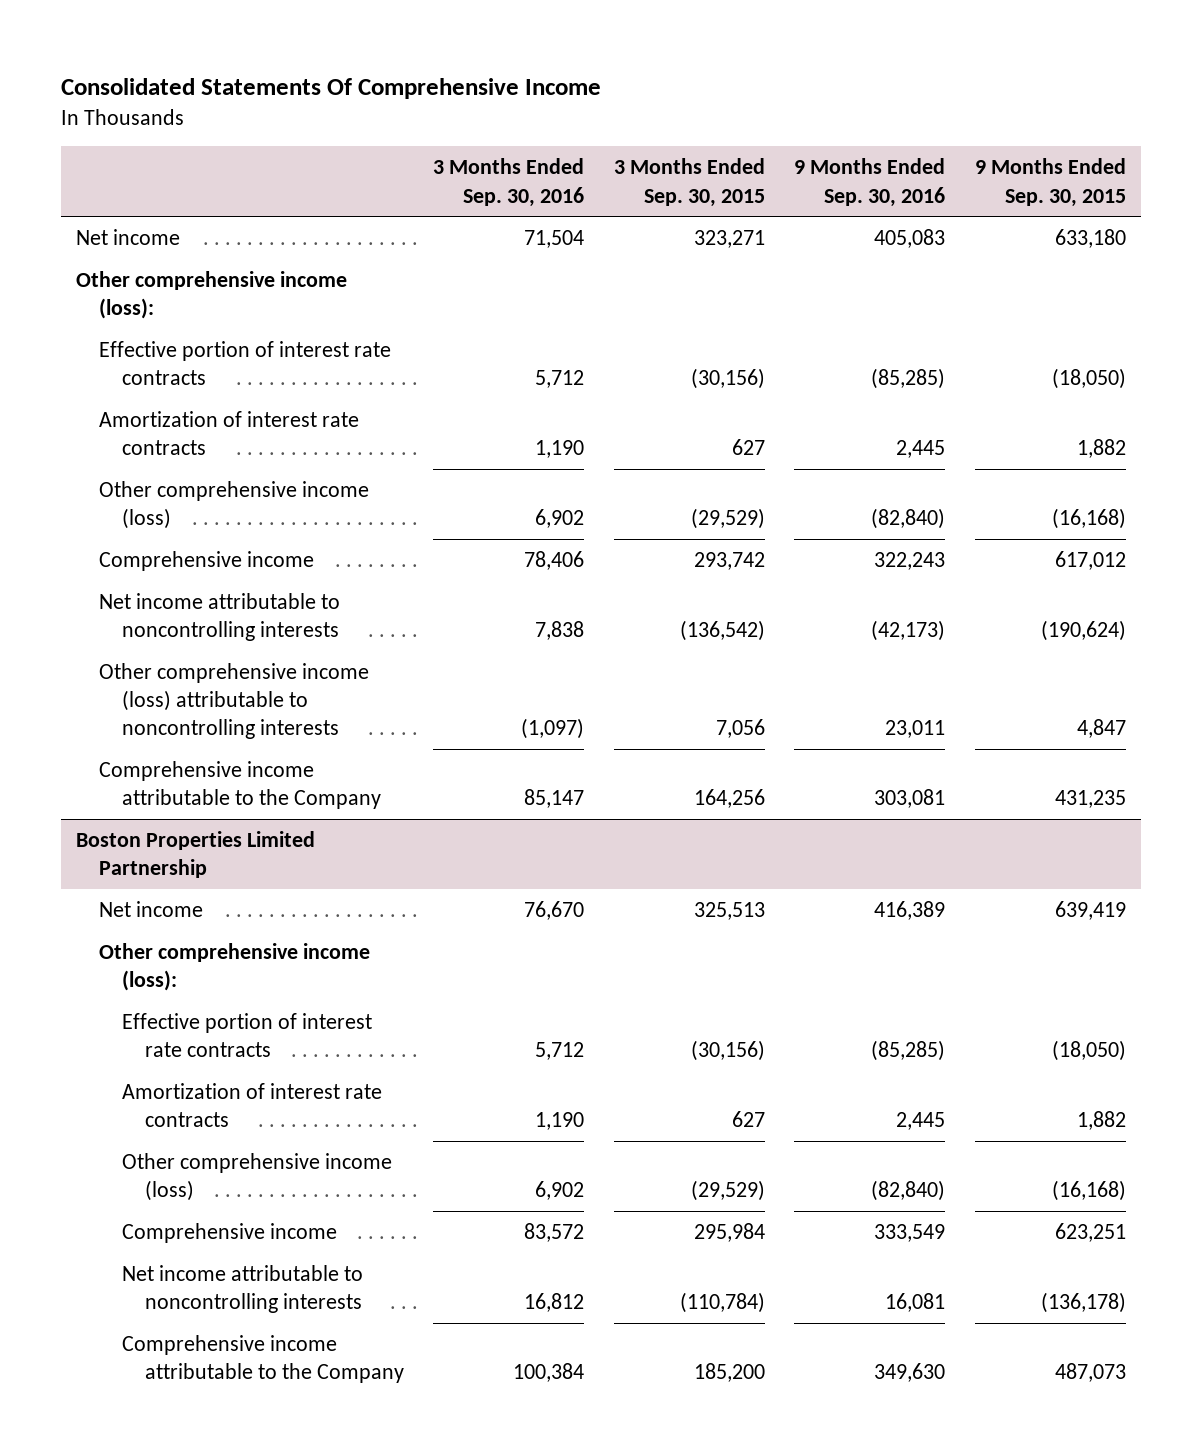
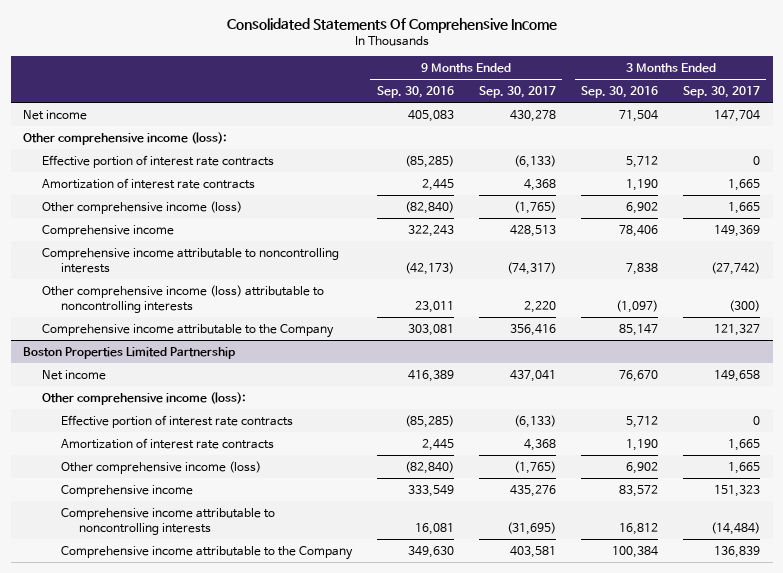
[613,158,765,207] 3 Months Ended Sep. 30, 2015 -> none
[975,158,1127,207] 9 Months Ended Sep. 30, 2015 -> none
none -> [478,86,556,99] Sep. 30, 2017
none -> [683,86,761,99] Sep. 30, 2017
[98,592,340,642] Net income attributable to noncontrolling interests -> [41,247,339,273] Comprehensive income attributable to noncontrolling interests
[121,1264,363,1314] Net income attributable to noncontrolling interests -> [60,507,275,535] Comprehensive income attributable to noncontrolling interests

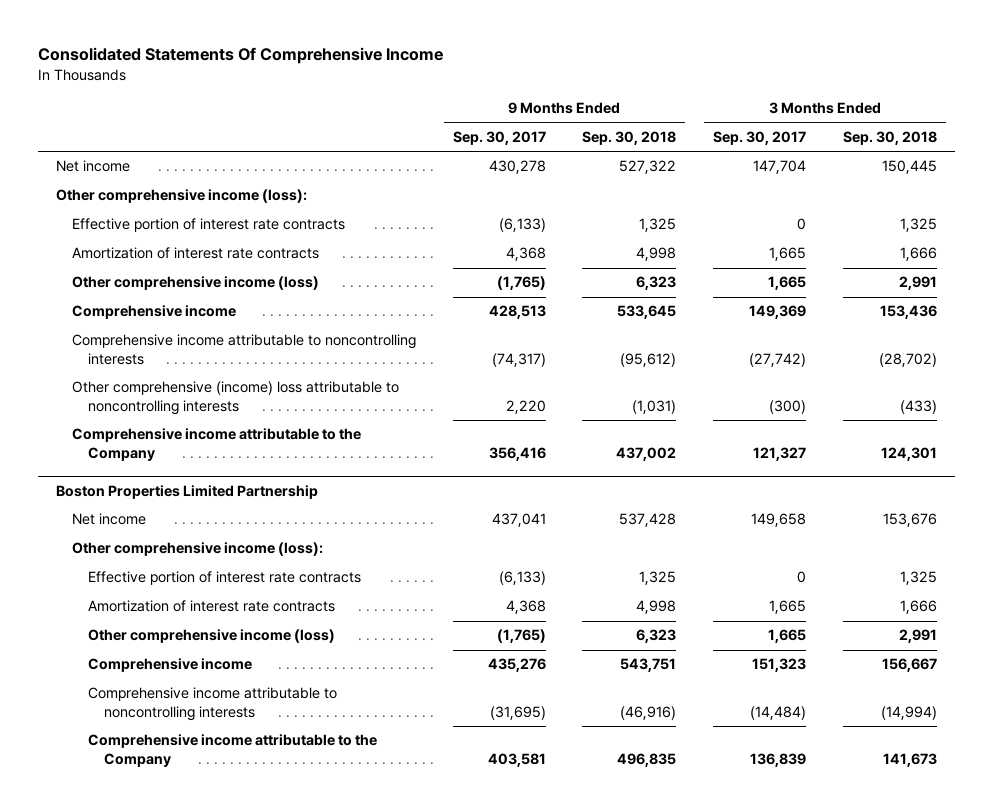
[376,86,454,99] Sep. 30, 2016 -> none
[580,86,658,99] Sep. 30, 2016 -> none
none -> [582,131,677,146] Sep. 30, 2018
none -> [842,131,937,146] Sep. 30, 2018
[41,284,324,313] Other comprehensive income (loss) attributable to noncontrolling interests -> [72,381,400,415] Other comprehensive (income) loss attributable to noncontrolling interests

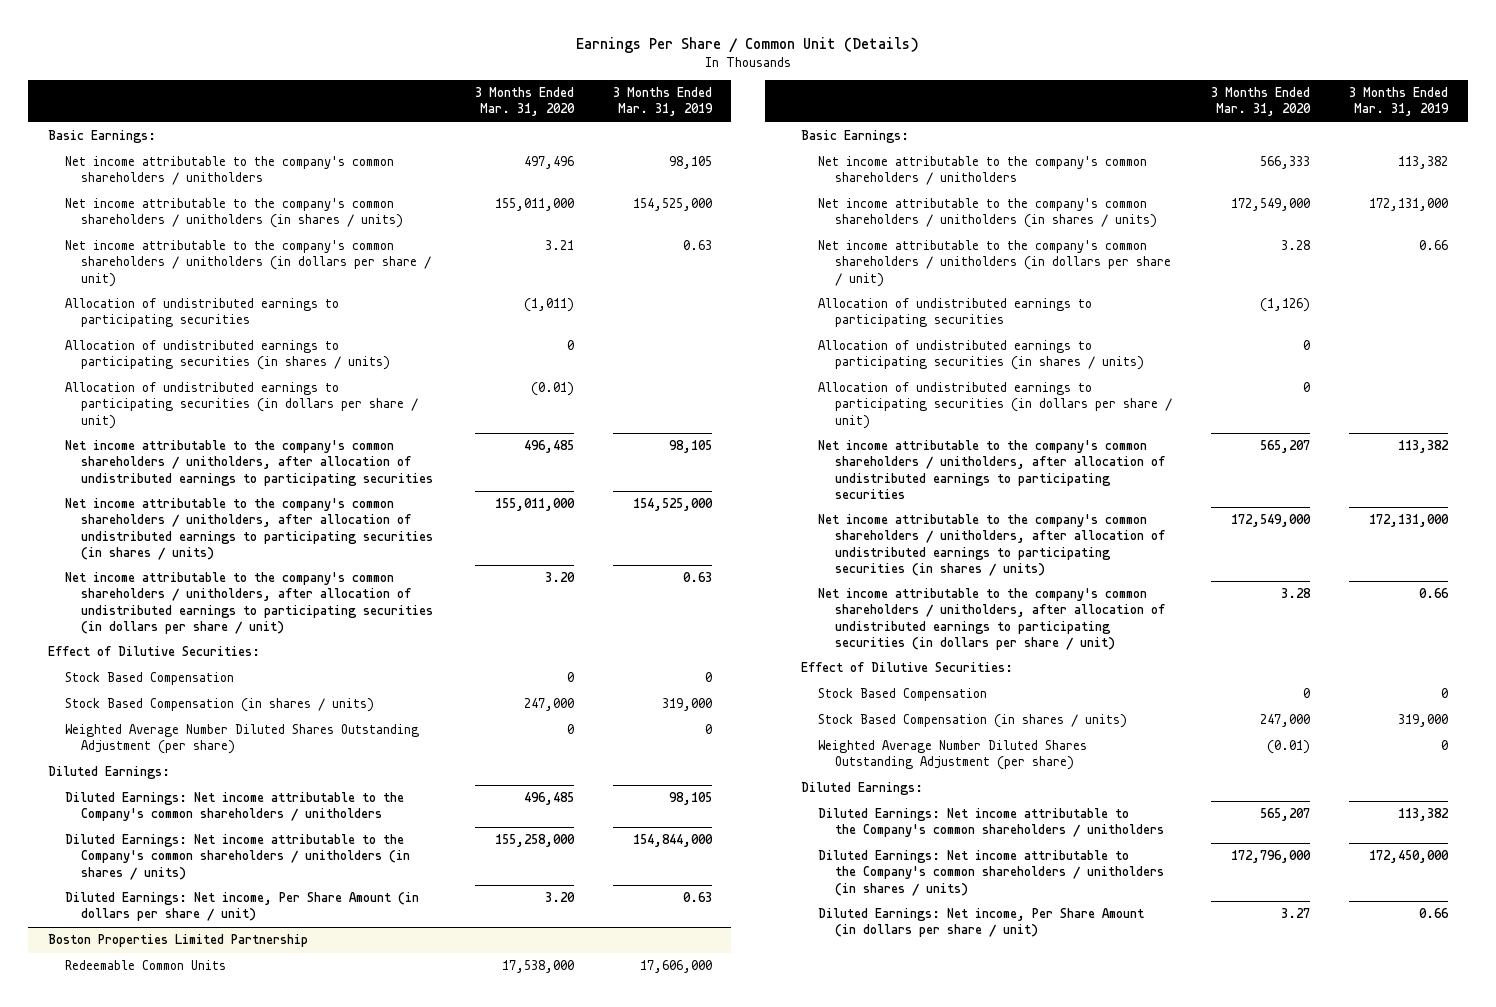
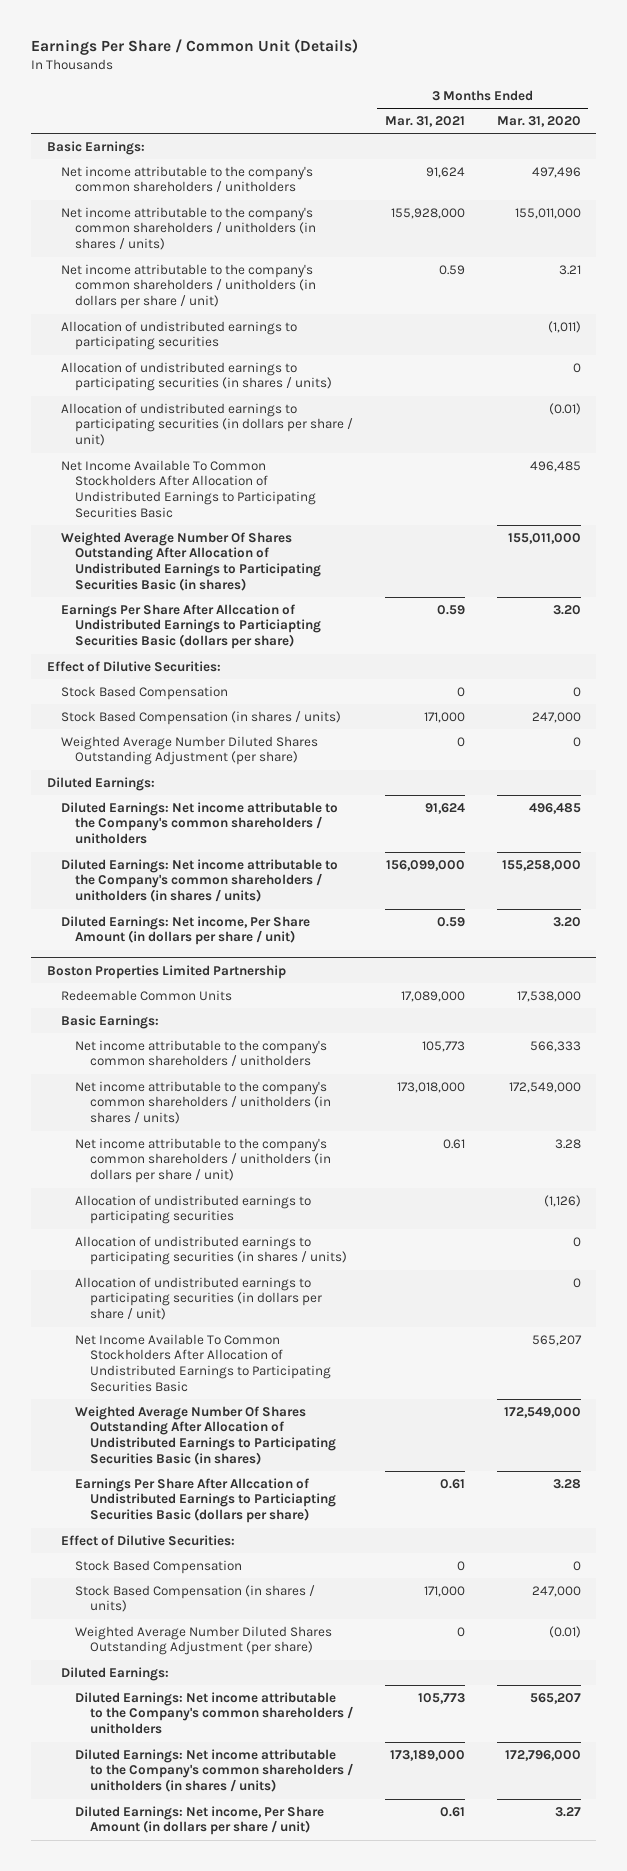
[612,87,713,117] 3 Months Ended Mar. 31, 2019 -> none
none -> [385,115,466,127] Mar. 31, 2021
[64,440,434,486] Net income attributable to the company's common shareholders / unitholders, after allocation of undistributed earnings to participating securities -> [61,459,317,518] Net Income Available To Common Stockholders After Allocation of Undistributed Earnings to Participating Securities Basic
[64,498,434,560] Net income attributable to the company's common shareholders / unitholders, after allocation of undistributed earnings to participating securities (in shares / units) -> [61,531,322,591] Weighted Average Number Of Shares Outstanding After Allocation of Undistributed Earnings to Participating Securities Basic (in shares)
[64,572,434,634] Net income attributable to the company's common shareholders / unitholders, after allocation of undistributed earnings to participating securities (in dollars per share / unit) -> [61,603,322,650] Earnings Per Share After Allccation of Undistributed Earnings to Particiapting Securities Basic (dollars per share)
[817,440,1165,499] Net income attributable to the company's common shareholders / unitholders, after allocation of undistributed earnings to participating securities -> [75,1333,331,1392] Net Income Available To Common Stockholders After Allocation of Undistributed Earnings to Participating Securities Basic
[817,514,1165,576] Net income attributable to the company's common shareholders / unitholders, after allocation of undistributed earnings to participating securities (in shares / units) -> [75,1405,336,1465] Weighted Average Number Of Shares Outstanding After Allocation of Undistributed Earnings to Participating Securities Basic (in shares)
[817,588,1165,650] Net income attributable to the company's common shareholders / unitholders, after allocation of undistributed earnings to participating securities (in dollars per share / unit) -> [75,1477,336,1524] Earnings Per Share After Allccation of Undistributed Earnings to Particiapting Securities Basic (dollars per share)

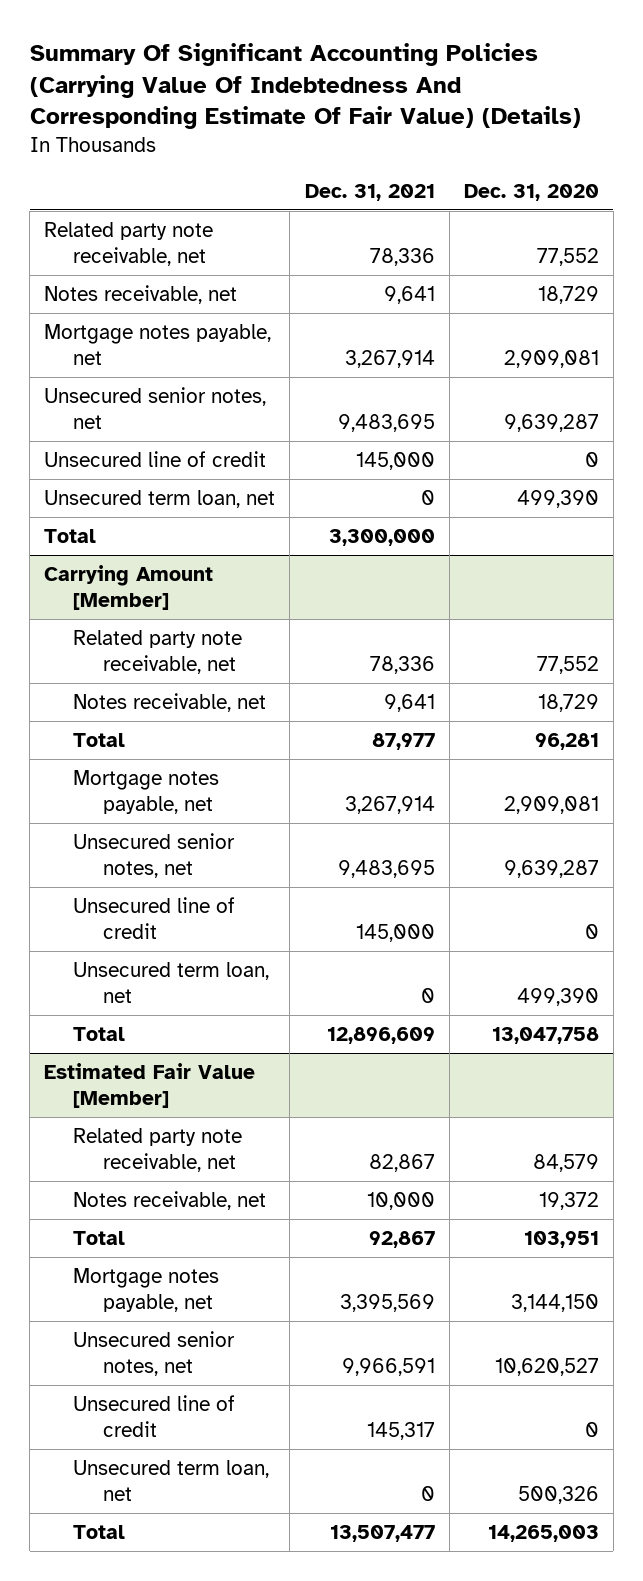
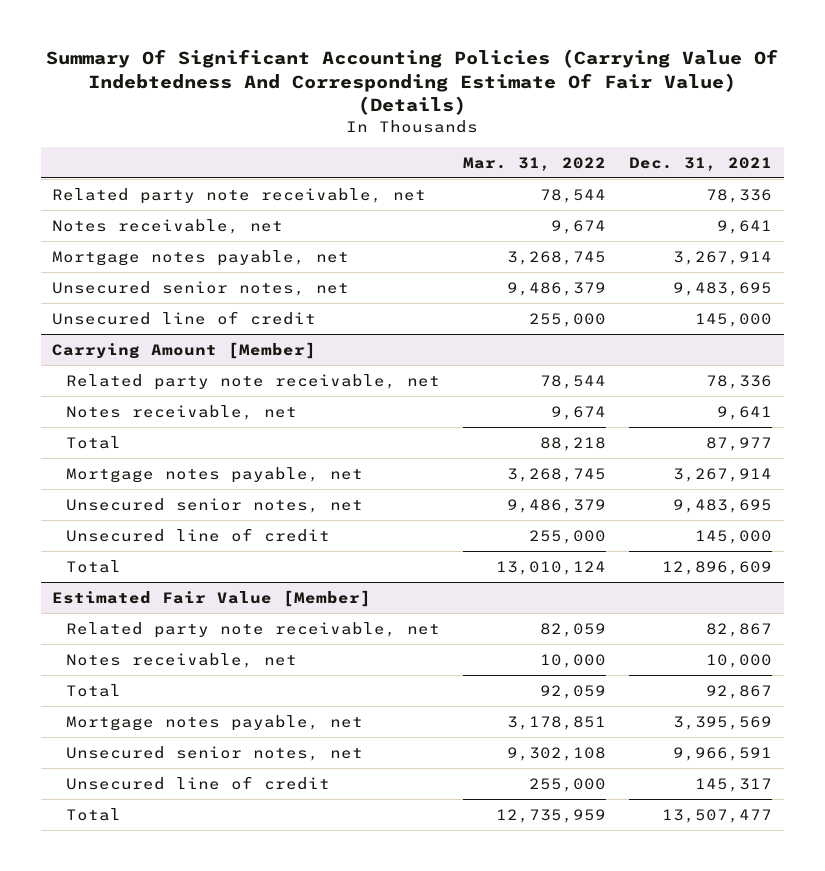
[463,183,599,201] Dec. 31, 2020 -> none
none -> [463,156,607,171] Mar. 31, 2022
[44,489,276,508] Unsecured term loan, net -> none
[44,528,97,543] Total -> none
[73,961,270,1004] Unsecured term loan, net -> none
[73,1459,270,1502] Unsecured term loan, net -> none

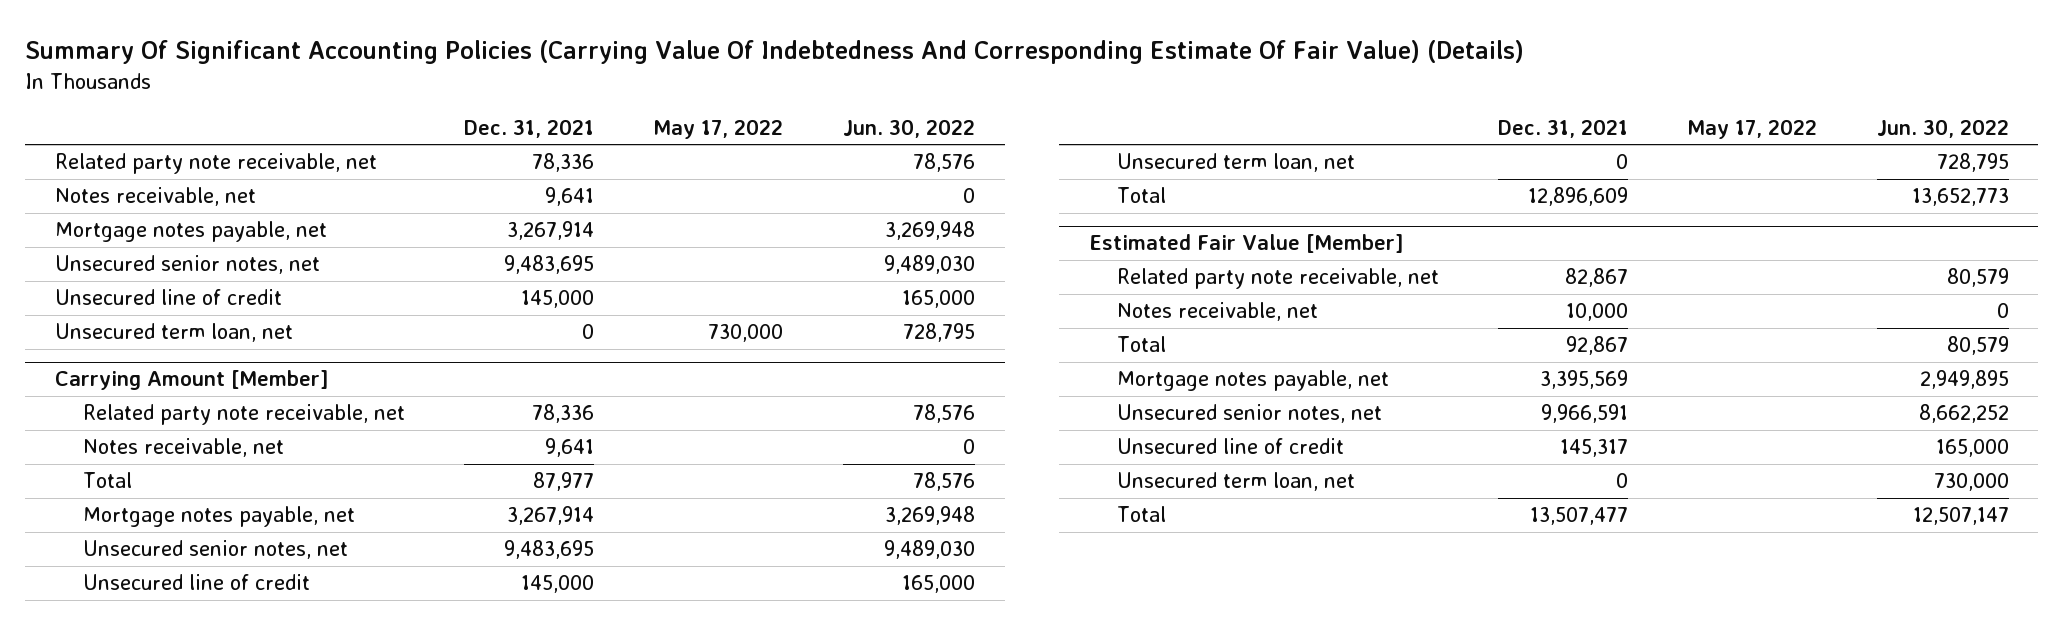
[463,156,607,171] Mar. 31, 2022 -> none
none -> [653,118,784,139] May 17, 2022
none -> [842,118,975,138] Jun. 30, 2022
none -> [55,323,294,343] Unsecured term loan, net
none -> [1116,153,1355,173] Unsecured term loan, net
none -> [1116,472,1355,492] Unsecured term loan, net

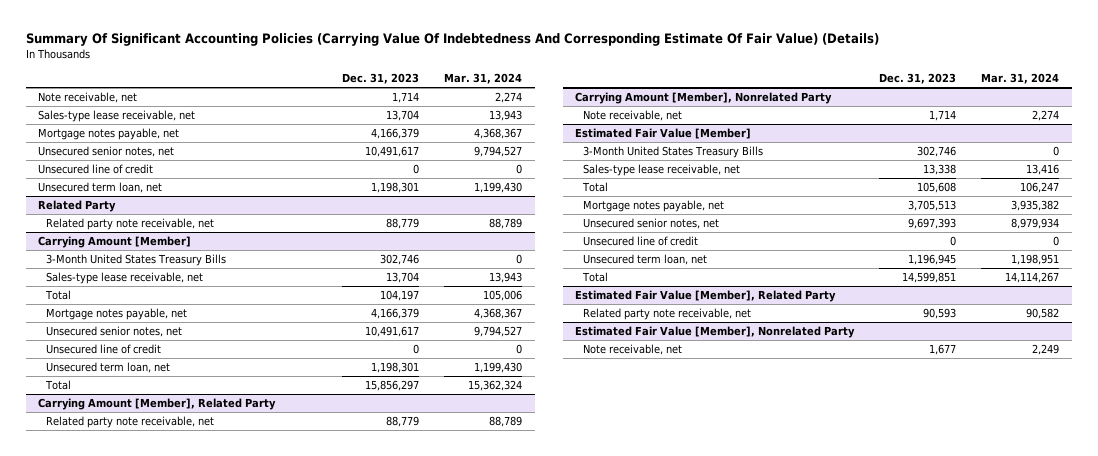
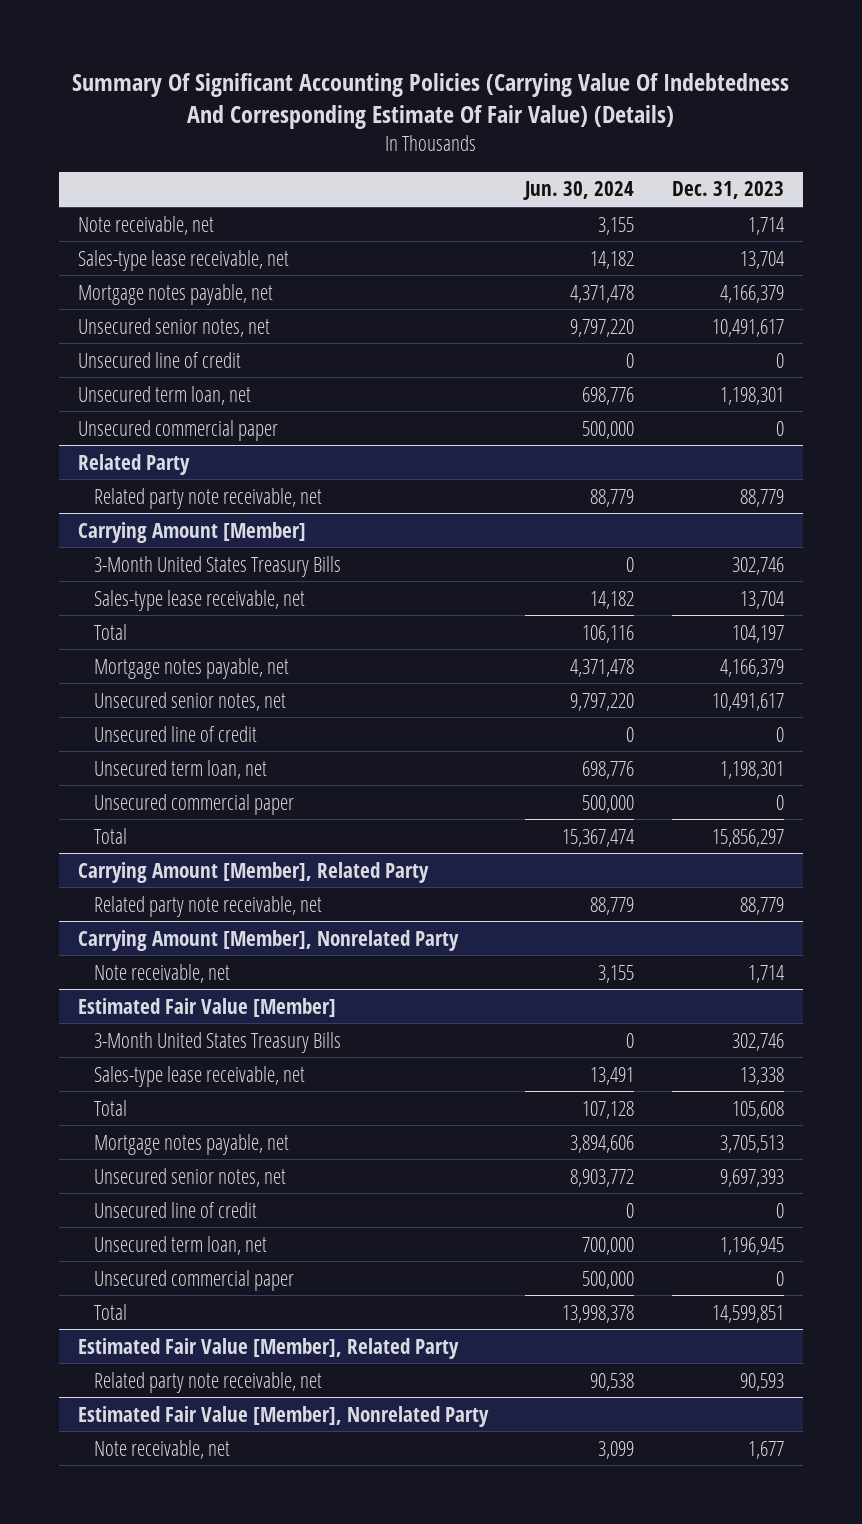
[444,73,523,85] Mar. 31, 2024 -> none
none -> [523,181,635,201] Jun. 30, 2024
none -> [77,419,278,441] Unsecured commercial paper
none -> [93,793,294,815] Unsecured commercial paper
none -> [93,1269,294,1291] Unsecured commercial paper

